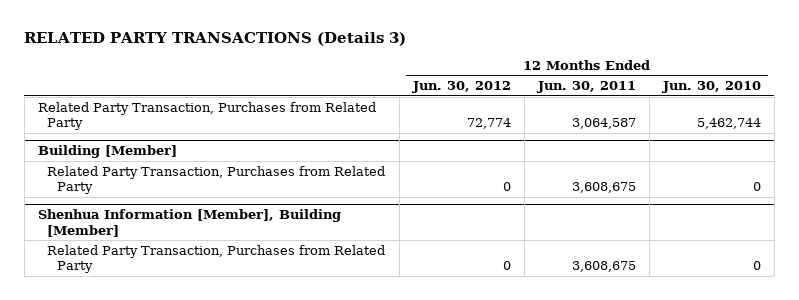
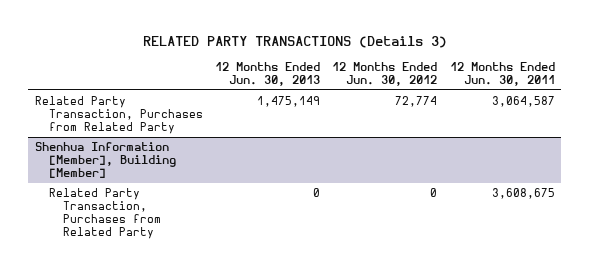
[661,81,761,94] Jun. 30, 2010 -> none
none -> [215,61,321,86] 12 Months Ended Jun. 30, 2013
[37,145,177,159] Building [Member] -> none
[47,165,386,195] Related Party Transaction, Purchases from Related Party -> none

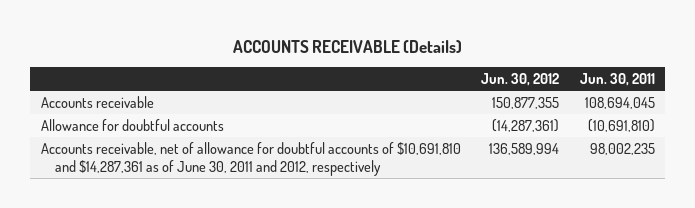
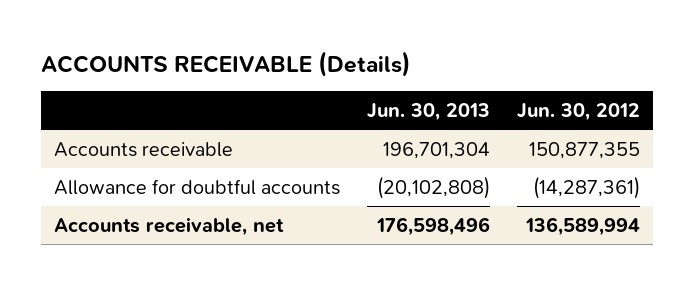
[579,73,655,87] Jun. 30, 2011 -> none
none -> [367,103,491,122] Jun. 30, 2013
[40,141,461,177] Accounts receivable, net of allowance for doubtful accounts of $10,691,810 and $14,287,361 as of June 30, 2011 and 2012, respectively -> [54,216,285,236] Accounts receivable, net

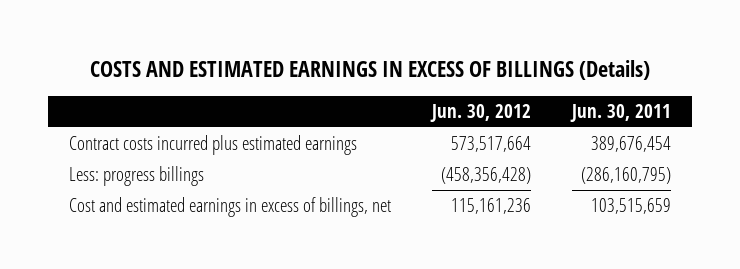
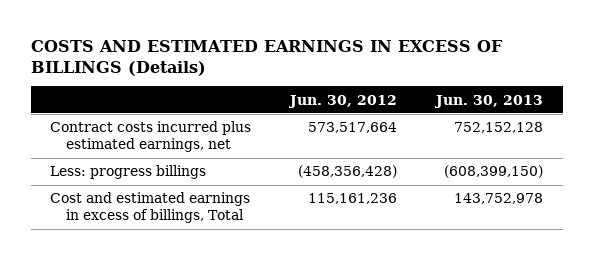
[570,104,672,123] Jun. 30, 2011 -> none
none -> [434,94,544,108] Jun. 30, 2013
[68,134,357,155] Contract costs incurred plus estimated earnings -> [50,121,252,153] Contract costs incurred plus estimated earnings, net
[68,196,391,217] Cost and estimated earnings in excess of billings, net -> [50,192,251,224] Cost and estimated earnings in excess of billings, Total

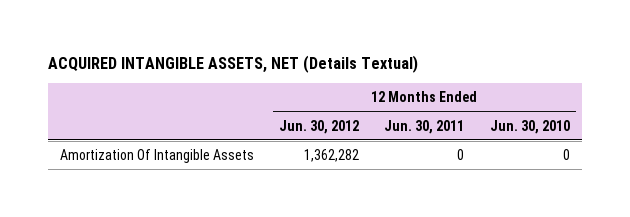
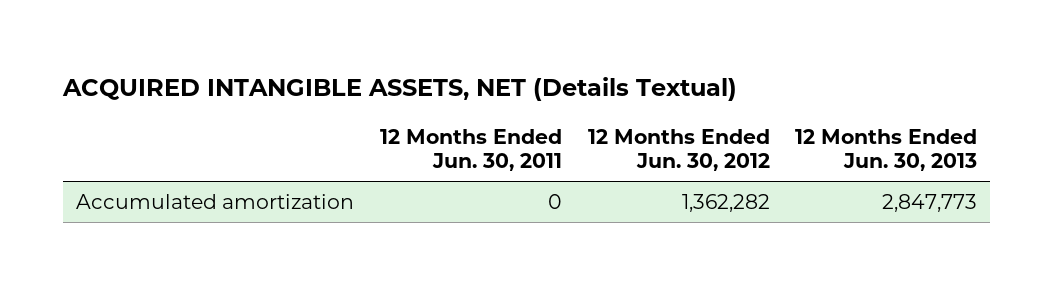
[489,119,570,134] Jun. 30, 2010 -> none
none -> [795,128,978,172] 12 Months Ended Jun. 30, 2013
[60,149,255,164] Amortization Of Intangible Assets -> [76,194,355,210] Accumulated amortization

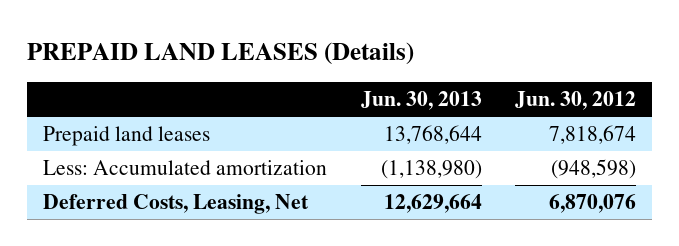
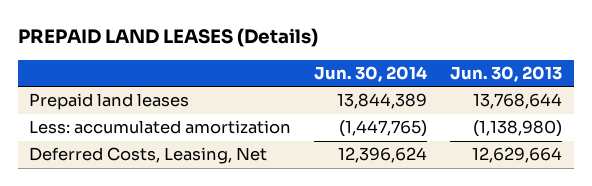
[514,91,636,111] Jun. 30, 2012 -> none
none -> [314,65,428,82] Jun. 30, 2014
[43,160,328,176] Less: Accumulated amortization -> [29,120,292,135] Less: accumulated amortization

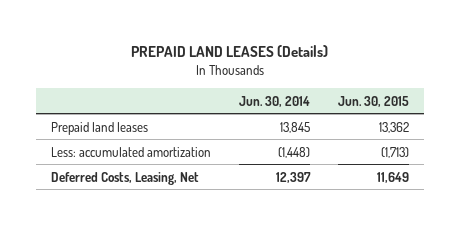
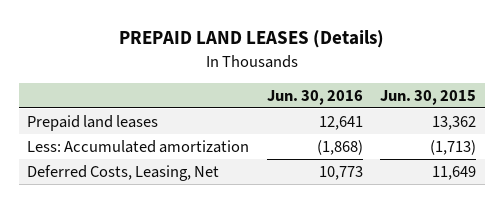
[239,95,311,107] Jun. 30, 2014 -> none
none -> [266,89,363,105] Jun. 30, 2016
[50,146,211,157] Less: accumulated amortization -> [27,139,250,153] Less: Accumulated amortization

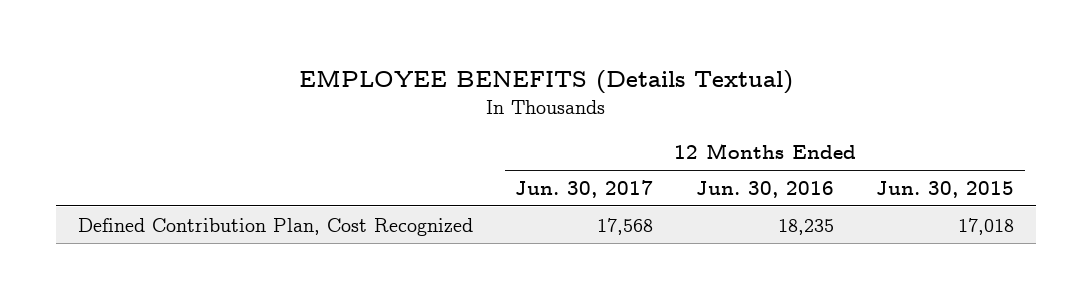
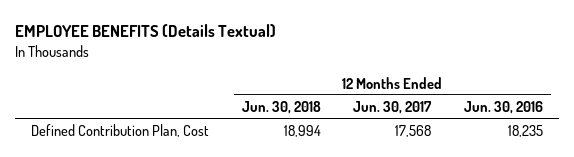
[876,180,1015,198] Jun. 30, 2015 -> none
none -> [241,100,321,114] Jun. 30, 2018
[77,217,473,236] Defined Contribution Plan, Cost Recognized -> [31,124,210,138] Defined Contribution Plan, Cost

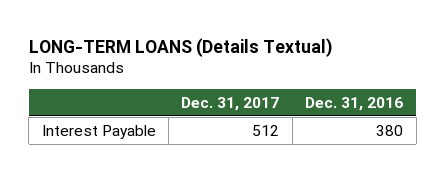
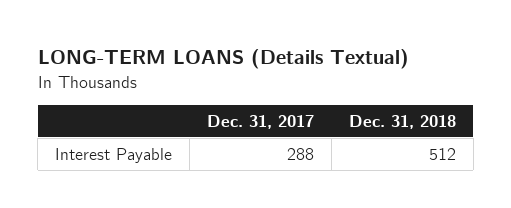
[305,96,404,111] Dec. 31, 2016 -> none
none -> [348,114,456,129] Dec. 31, 2018
[252,124,280,136] 512 -> [286,147,314,160] 288

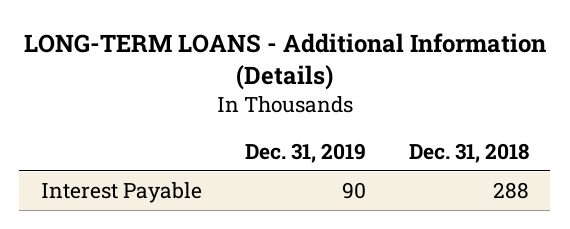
[37,49,409,70] LONG-TERM LOANS (Details Textual) -> [23,32,546,90] LONG-TERM LOANS - Additional Information (Details)
[206,114,314,129] Dec. 31, 2017 -> none
none -> [244,143,366,164] Dec. 31, 2019
[428,147,456,160] 512 -> [492,182,529,200] 288

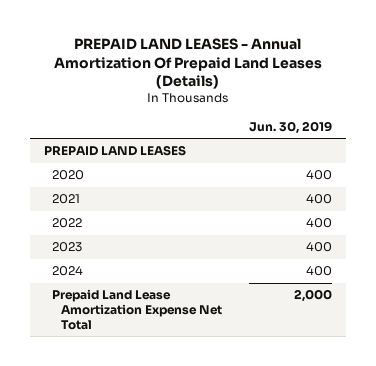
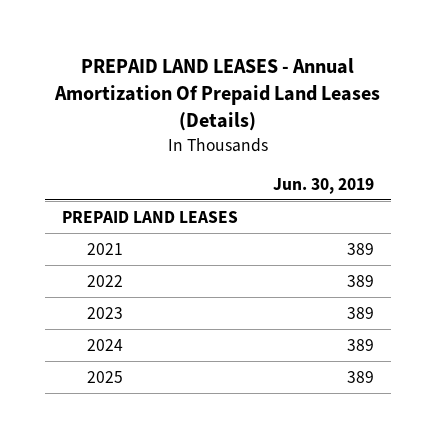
[52,170,85,181] 2020 -> none
[52,289,223,330] Prepaid Land Lease Amortization Expense Net Total -> none
[306,194,333,205] 400 -> [346,242,374,255] 389
[306,218,333,229] 400 -> [346,274,374,287] 389
[306,242,333,253] 400 -> [346,306,374,319] 389
[306,266,333,277] 400 -> [346,338,374,351] 389
none -> [86,370,123,383] 2025

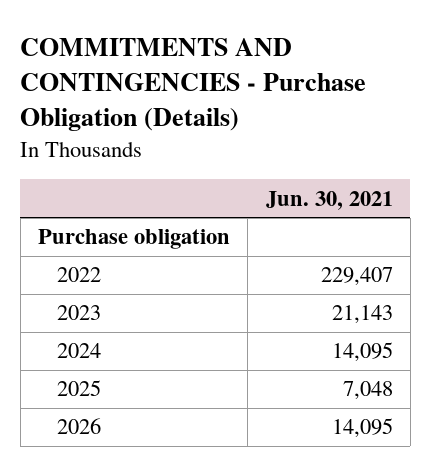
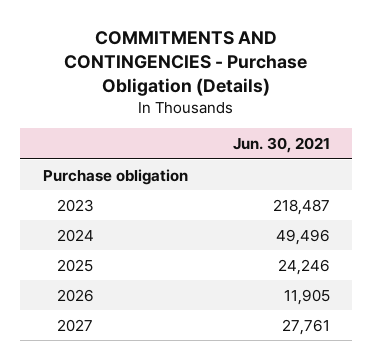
[57,267,102,283] 2022 -> none
[331,305,393,325] 21,143 -> [272,198,330,215] 218,487
[331,342,393,363] 14,095 -> [275,228,330,245] 49,496
[342,381,393,401] 7,048 -> [277,258,330,275] 24,246
[331,418,393,439] 14,095 -> [283,288,330,305] 11,905
none -> [57,318,94,332] 2027

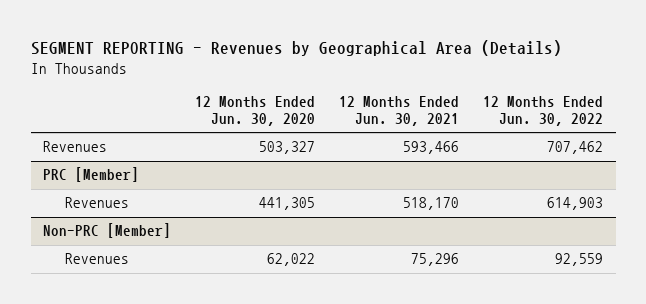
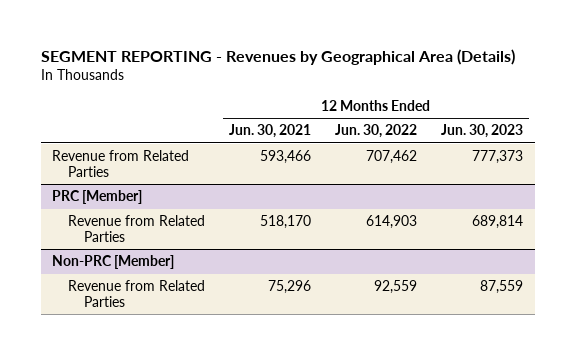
[195,95,316,126] 12 Months Ended Jun. 30, 2020 -> none
none -> [440,124,523,139] Jun. 30, 2023
[42,141,107,153] Revenues -> [52,150,190,177] Revenue from Related Parties
[64,197,129,209] Revenues -> [68,215,206,242] Revenue from Related Parties
[64,253,129,265] Revenues -> [68,280,206,307] Revenue from Related Parties

